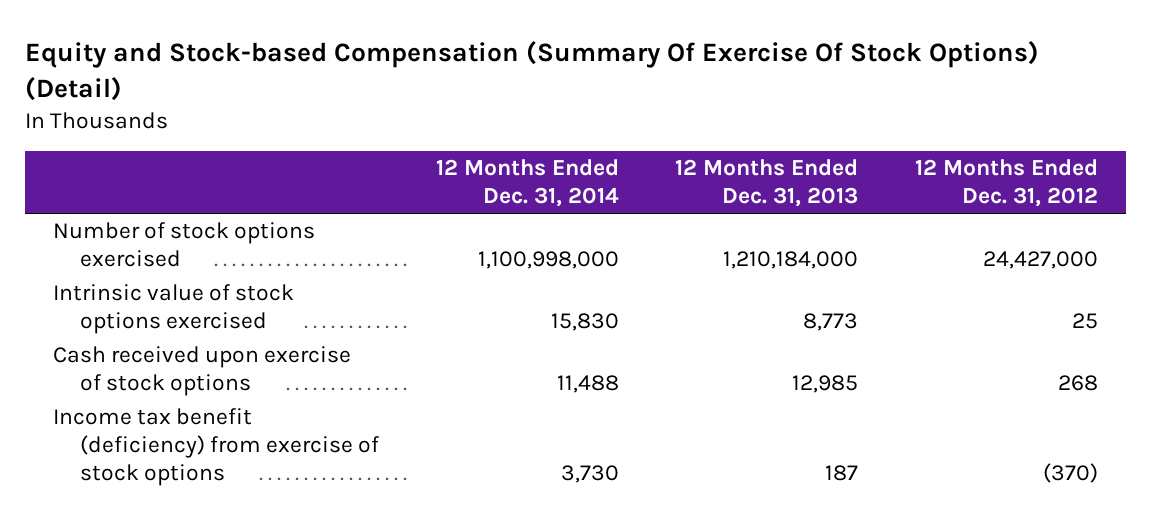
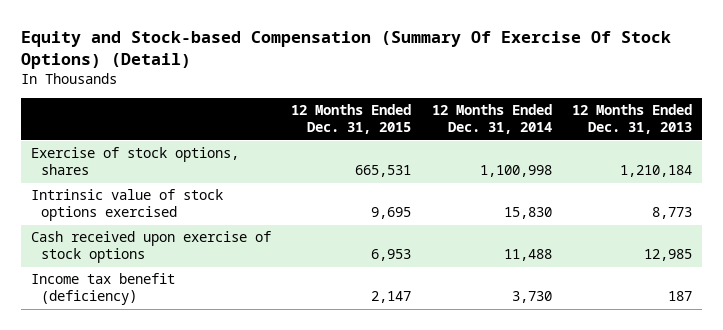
[915,159,1099,208] 12 Months Ended Dec. 31, 2012 -> none
none -> [291,104,412,135] 12 Months Ended Dec. 31, 2015
[53,222,316,268] Number of stock options exercised -> none
none -> [30,147,239,176] Exercise of stock options, shares
[53,408,380,487] Income tax benefit (deficiency) from exercise of stock options -> [30,273,175,306] Income tax benefit (deficiency)

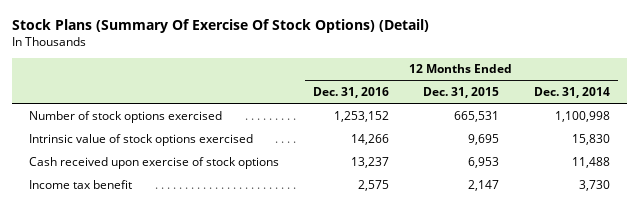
[20,30,671,69] Equity and Stock-based Compensation (Summary Of Exercise Of Stock Options) (Detail) -> [12,19,430,34] Stock Plans (Summary Of Exercise Of Stock Options) (Detail)
[571,104,692,135] 12 Months Ended Dec. 31, 2013 -> none
none -> [313,87,390,99] Dec. 31, 2016
[30,147,239,176] Exercise of stock options, shares -> [29,110,223,123] Number of stock options exercised
[30,273,175,306] Income tax benefit (deficiency) -> [29,179,133,189] Income tax benefit

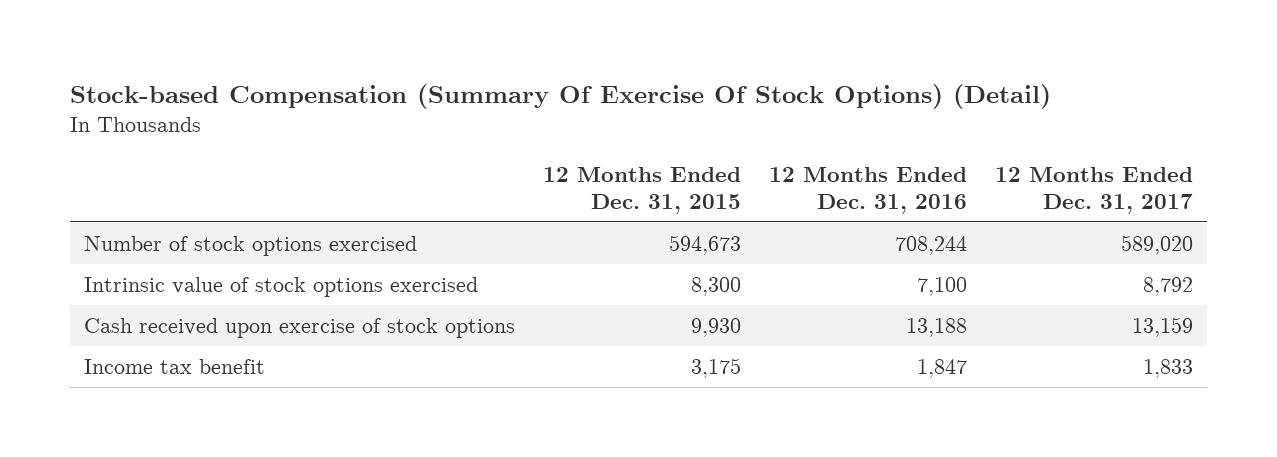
[12,19,430,34] Stock Plans (Summary Of Exercise Of Stock Options) (Detail) -> [69,84,1051,110] Stock-based Compensation (Summary Of Exercise Of Stock Options) (Detail)
[533,87,610,99] Dec. 31, 2014 -> none
none -> [995,167,1194,214] 12 Months Ended Dec. 31, 2017
[334,110,390,122] 1,253,152 -> [895,235,968,255] 708,244
[454,110,500,122] 665,531 -> [668,234,741,255] 594,673
[351,133,390,145] 14,266 -> [917,276,968,296] 7,100
[468,133,500,145] 9,695 -> [690,276,741,296] 8,300
[351,156,390,168] 13,237 -> [906,317,968,337] 13,188
[468,156,500,168] 6,953 -> [690,317,741,337] 9,930
[358,179,390,191] 2,575 -> [917,358,968,378] 1,847
[468,179,500,191] 2,147 -> [690,357,741,378] 3,175

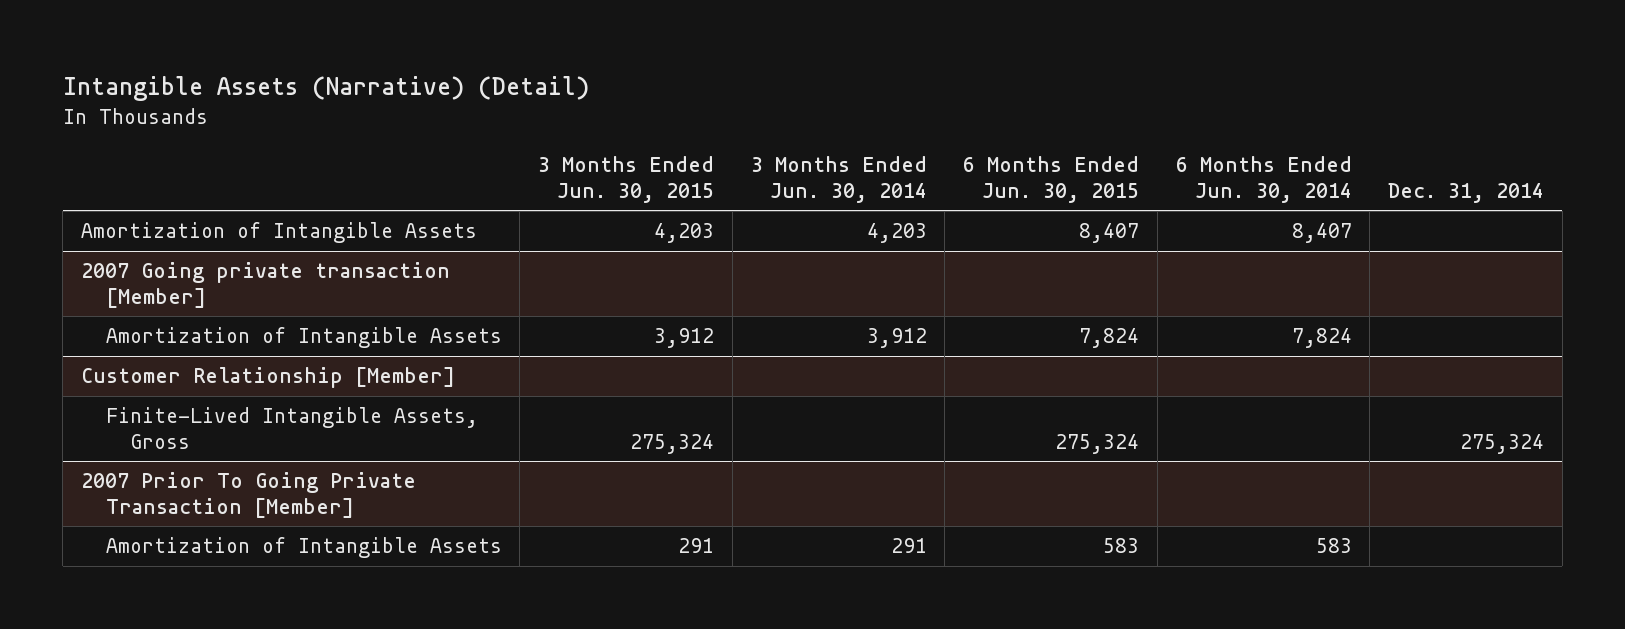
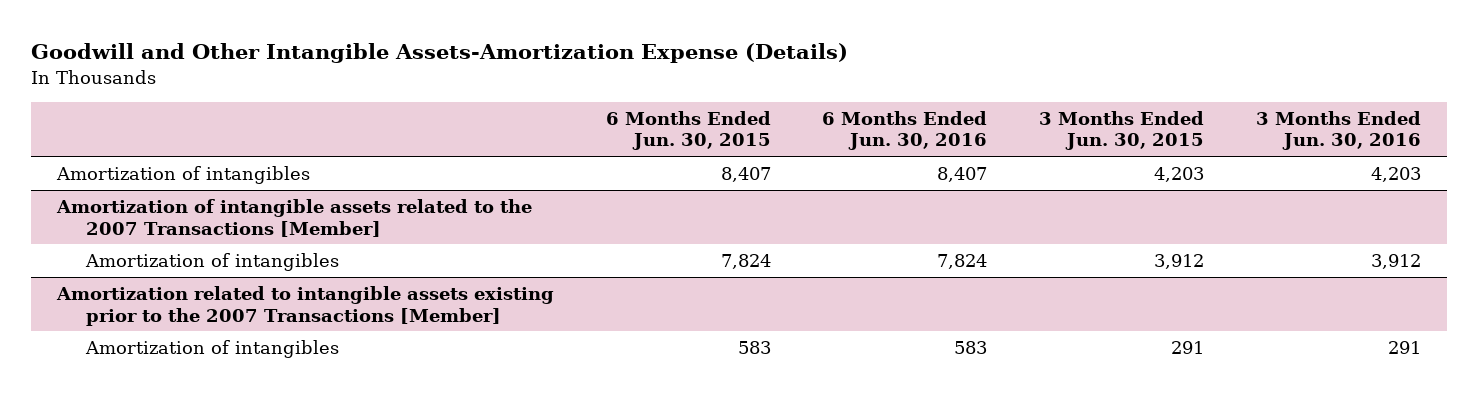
[62,76,589,102] Intangible Assets (Narrative) (Detail) -> [30,43,848,64] Goodwill and Other Intangible Assets-Amortization Expense (Details)
[750,156,927,203] 3 Months Ended Jun. 30, 2014 -> none
[1175,156,1352,203] 6 Months Ended Jun. 30, 2014 -> none
[1388,182,1545,203] Dec. 31, 2014 -> none
none -> [822,110,988,151] 6 Months Ended Jun. 30, 2016
none -> [1255,110,1421,151] 3 Months Ended Jun. 30, 2016
[80,367,455,389] Customer Relationship [Member] -> none
[105,407,478,449] Finite-Lived Intangible Assets, Gross -> none
[80,222,477,244] Amortization of Intangible Assets -> [55,166,310,185] Amortization of intangibles
[80,262,450,308] 2007 Going private transaction [Member] -> [55,199,532,237] Amortization of intangible assets related to the 2007 Transactions [Member]
[105,327,502,349] Amortization of Intangible Assets -> [84,253,339,272] Amortization of intangibles
[80,472,416,518] 2007 Prior To Going Private Transaction [Member] -> [55,286,554,326] Amortization related to intangible assets existing prior to the 2007 Transactions [Member]
[105,537,502,559] Amortization of Intangible Assets -> [84,340,339,359] Amortization of intangibles

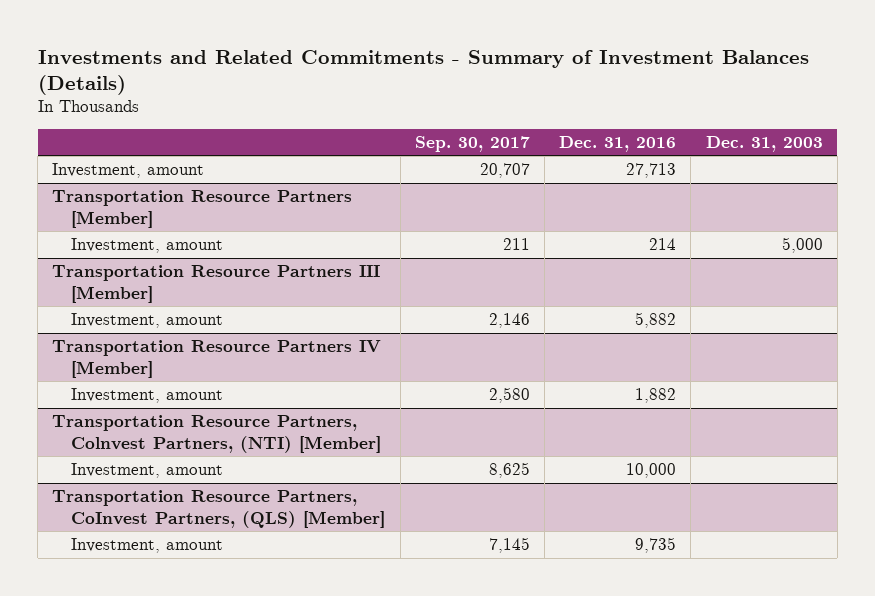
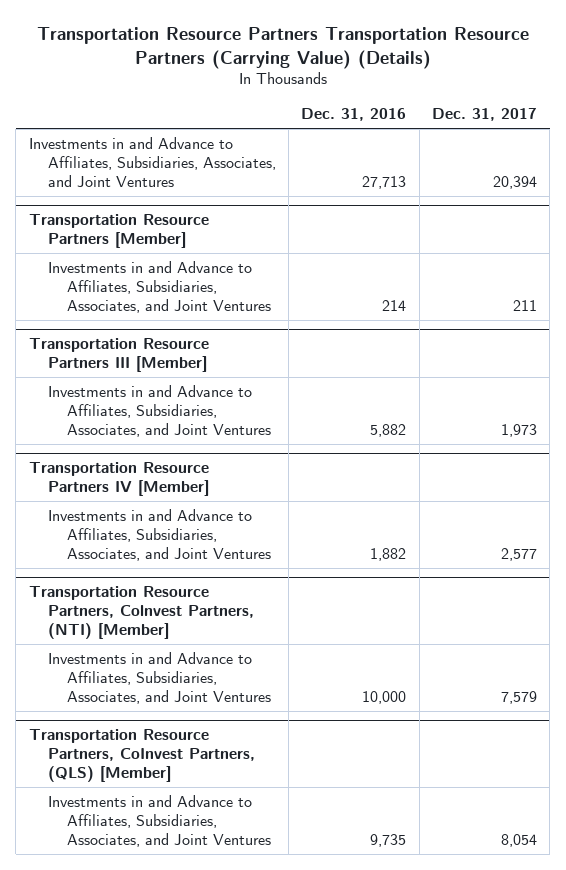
[37,49,809,95] Investments and Related Commitments - Summary of Investment Balances (Details) -> [36,26,529,69] Transportation Resource Partners Transportation Resource Partners (Carrying Value) (Details)
[414,135,530,152] Sep. 30, 2017 -> none
[705,135,823,152] Dec. 31, 2003 -> none
none -> [431,108,537,122] Dec. 31, 2017
[52,163,205,179] Investment, amount -> [28,136,276,187] Investments in and Advance to Affiliates, Subsidiaries, Associates, and Joint Ventures
[71,238,224,254] Investment, amount -> [47,260,272,313] Investments in and Advance to Affiliates, Subsidiaries, Associates, and Joint Ventures
[71,313,224,329] Investment, amount -> [47,384,272,437] Investments in and Advance to Affiliates, Subsidiaries, Associates, and Joint Ventures
[71,388,224,404] Investment, amount -> [47,508,272,561] Investments in and Advance to Affiliates, Subsidiaries, Associates, and Joint Ventures
[71,463,224,479] Investment, amount -> [47,651,272,704] Investments in and Advance to Affiliates, Subsidiaries, Associates, and Joint Ventures
[71,538,224,554] Investment, amount -> [47,794,272,847] Investments in and Advance to Affiliates, Subsidiaries, Associates, and Joint Ventures

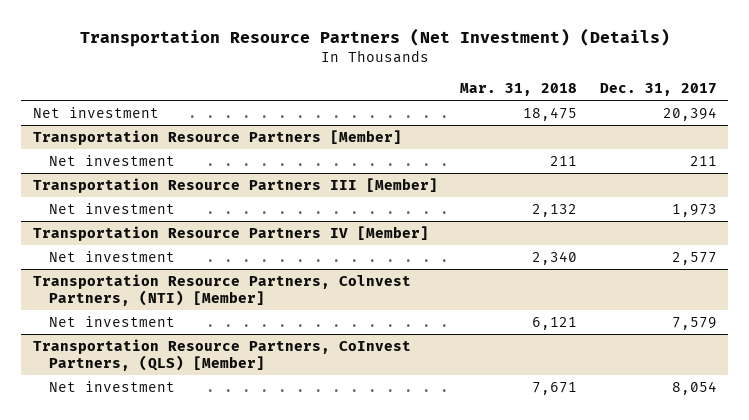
[36,26,529,69] Transportation Resource Partners Transportation Resource Partners (Carrying Value) (Details) -> [79,27,670,47] Transportation Resource Partners (Net Investment) (Details)
[301,108,407,122] Dec. 31, 2016 -> none
none -> [460,82,578,96] Mar. 31, 2018
[28,136,276,187] Investments in and Advance to Affiliates, Subsidiaries, Associates, and Joint Ventures -> [32,107,159,119] Net investment
[47,260,272,313] Investments in and Advance to Affiliates, Subsidiaries, Associates, and Joint Ventures -> [48,155,175,167] Net investment
[47,384,272,437] Investments in and Advance to Affiliates, Subsidiaries, Associates, and Joint Ventures -> [48,203,175,215] Net investment
[47,508,272,561] Investments in and Advance to Affiliates, Subsidiaries, Associates, and Joint Ventures -> [48,251,175,263] Net investment
[47,651,272,704] Investments in and Advance to Affiliates, Subsidiaries, Associates, and Joint Ventures -> [48,316,175,328] Net investment
[47,794,272,847] Investments in and Advance to Affiliates, Subsidiaries, Associates, and Joint Ventures -> [48,381,175,393] Net investment

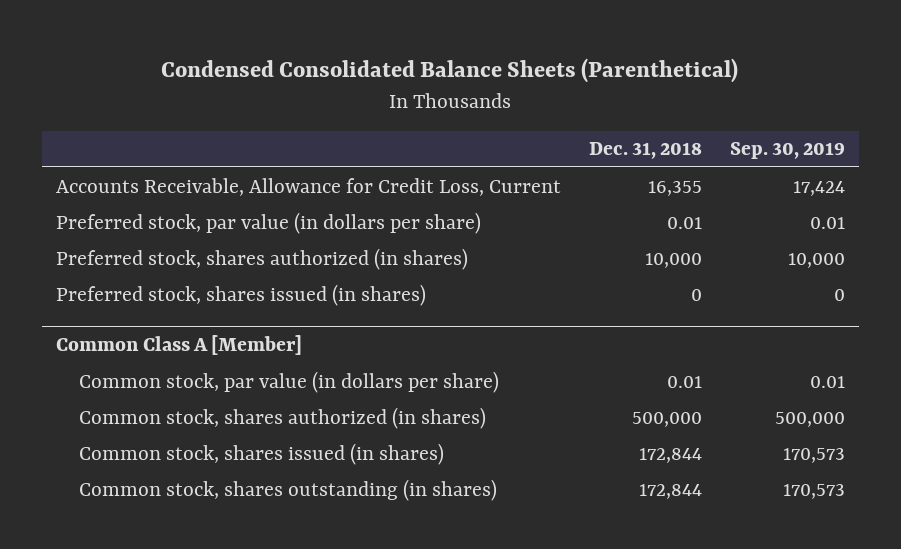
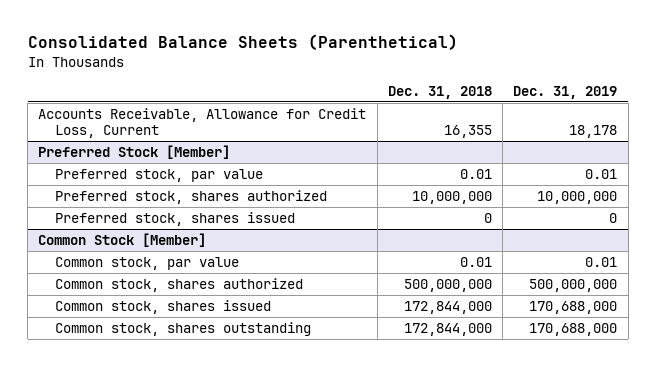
[161,58,739,84] Condensed Consolidated Balance Sheets (Parenthetical) -> [27,34,458,51] Consolidated Balance Sheets (Parenthetical)
[729,142,845,160] Sep. 30, 2019 -> none
none -> [513,85,618,99] Dec. 31, 2019
none -> [38,144,231,159] Preferred Stock [Member]
[55,211,481,234] Preferred stock, par value (in dollars per share) -> [54,168,263,182] Preferred stock, par value
[55,247,468,270] Preferred stock, shares authorized (in shares) -> [54,189,327,204] Preferred stock, shares authorized
[644,252,702,268] 10,000 -> [411,190,492,204] 10,000,000
[55,283,426,306] Preferred stock, shares issued (in shares) -> [54,211,295,226] Preferred stock, shares issued
[55,334,302,355] Common Class A [Member] -> [38,232,207,247] Common Stock [Member]
[78,370,499,393] Common stock, par value (in dollars per share) -> [54,256,239,270] Common stock, par value
[78,406,486,429] Common stock, shares authorized (in shares) -> [54,277,303,292] Common stock, shares authorized
[631,411,702,427] 500,000 -> [403,278,492,292] 500,000,000
[78,442,444,465] Common stock, shares issued (in shares) -> [54,299,271,314] Common stock, shares issued
[638,447,702,463] 172,844 -> [403,300,492,314] 172,844,000
[78,478,497,501] Common stock, shares outstanding (in shares) -> [54,321,311,336] Common stock, shares outstanding
[638,483,702,499] 172,844 -> [403,322,492,336] 172,844,000

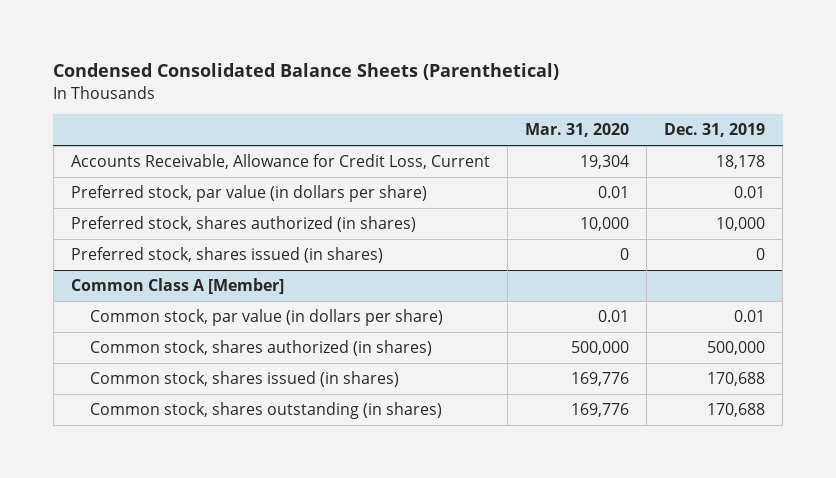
[27,34,458,51] Consolidated Balance Sheets (Parenthetical) -> [53,63,560,81] Condensed Consolidated Balance Sheets (Parenthetical)
[387,85,492,99] Dec. 31, 2018 -> none
none -> [525,123,630,138] Mar. 31, 2020
[38,144,231,159] Preferred Stock [Member] -> none
[54,168,263,182] Preferred stock, par value -> [70,185,427,203] Preferred stock, par value (in dollars per share)
[54,189,327,204] Preferred stock, shares authorized -> [70,216,416,233] Preferred stock, shares authorized (in shares)
[537,190,618,204] 10,000,000 -> [716,217,766,232] 10,000
[54,211,295,226] Preferred stock, shares issued -> [70,247,383,264] Preferred stock, shares issued (in shares)
[38,232,207,247] Common Stock [Member] -> [70,278,284,295] Common Class A [Member]
[54,256,239,270] Common stock, par value -> [89,309,443,327] Common stock, par value (in dollars per share)
[54,277,303,292] Common stock, shares authorized -> [89,340,432,357] Common stock, shares authorized (in shares)
[529,278,618,292] 500,000,000 -> [707,341,766,356] 500,000
[54,299,271,314] Common stock, shares issued -> [89,371,399,388] Common stock, shares issued (in shares)
[529,300,618,314] 170,688,000 -> [707,372,766,387] 170,688
[54,321,311,336] Common stock, shares outstanding -> [89,402,442,420] Common stock, shares outstanding (in shares)
[529,322,618,336] 170,688,000 -> [707,403,766,418] 170,688

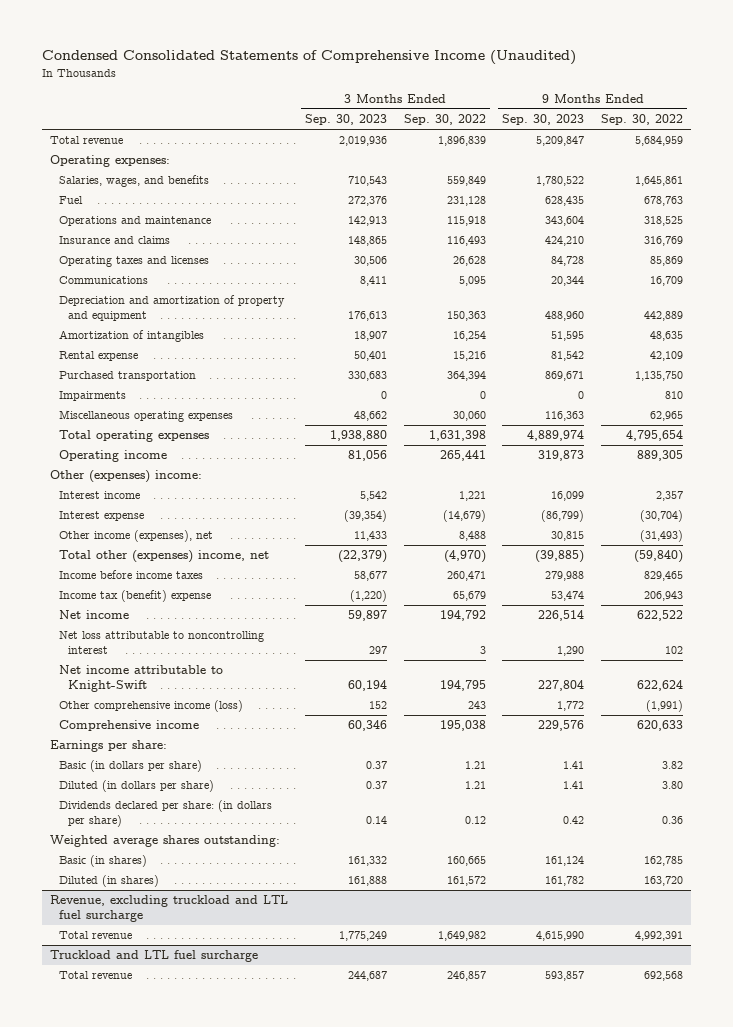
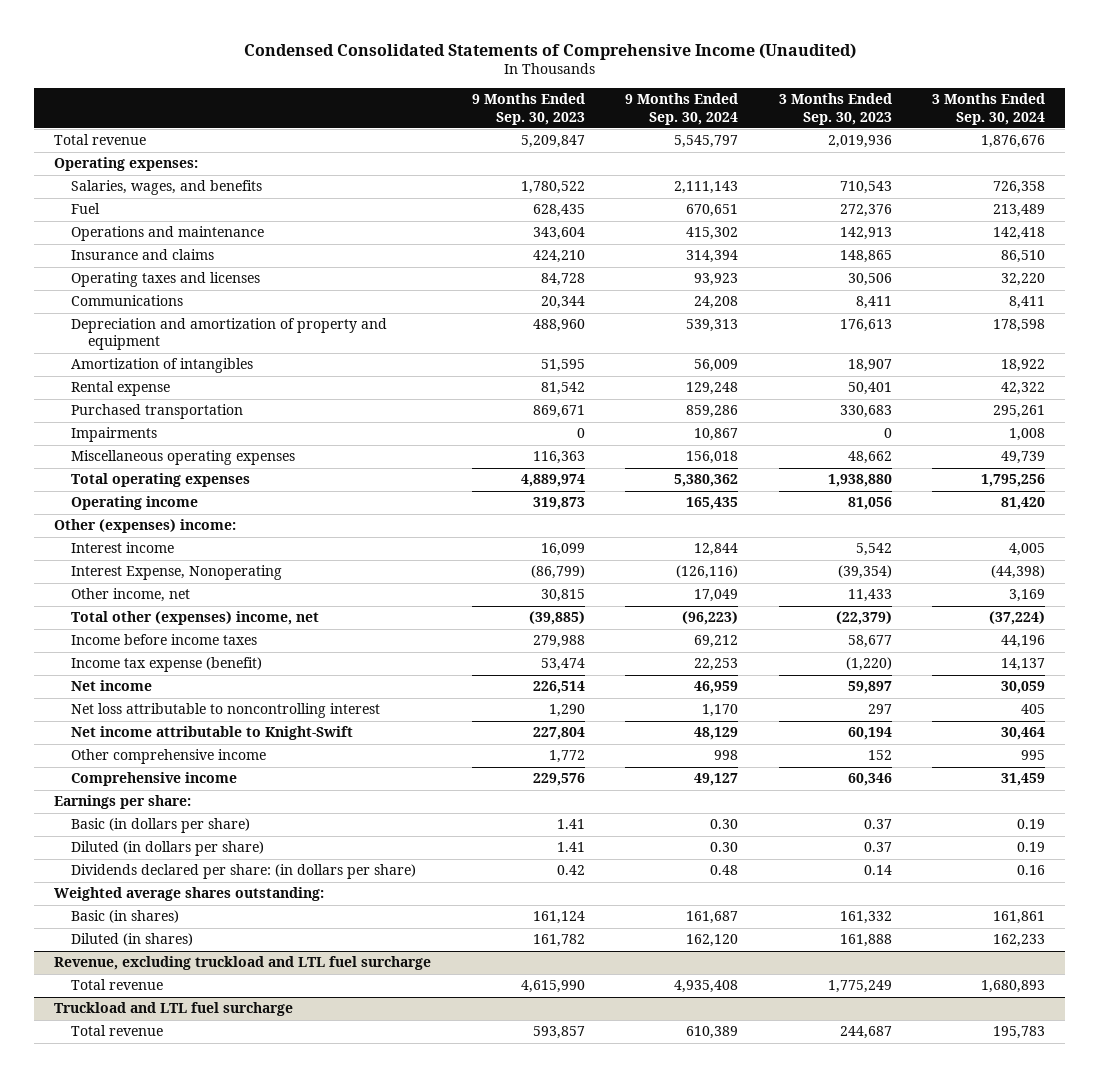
[403,114,486,126] Sep. 30, 2022 -> none
[601,114,684,126] Sep. 30, 2022 -> none
none -> [625,93,739,125] 9 Months Ended Sep. 30, 2024
none -> [932,93,1046,125] 3 Months Ended Sep. 30, 2024
[59,511,145,522] Interest expense -> [71,565,283,581] Interest Expense, Nonoperating
[59,530,214,543] Other income (expenses), net -> [71,588,191,603] Other income, net
[59,590,212,603] Income tax (benefit) expense -> [71,657,263,673] Income tax expense (benefit)
[59,700,244,713] Other comprehensive income (loss) -> [71,749,267,765] Other comprehensive income

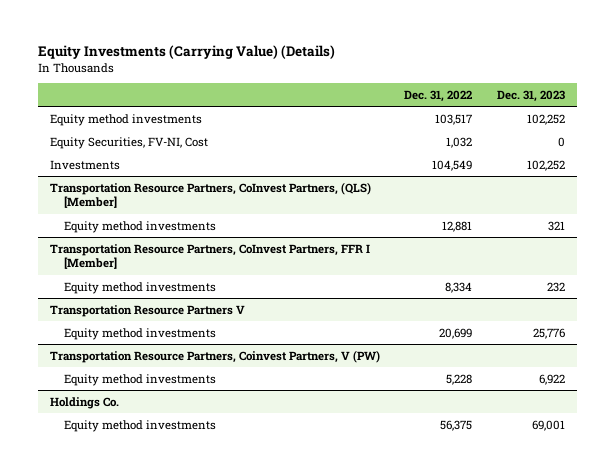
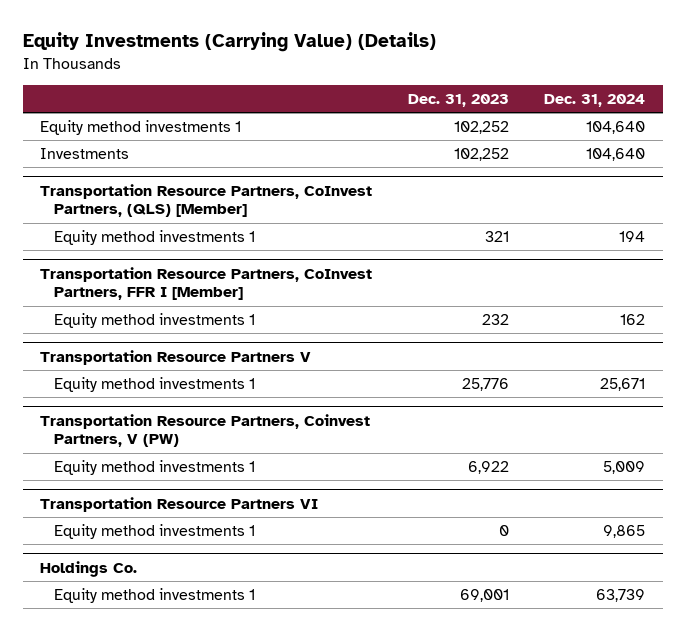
[404,89,473,102] Dec. 31, 2022 -> none
none -> [544,94,646,108] Dec. 31, 2024
[50,136,209,149] Equity Securities, FV-NI, Cost -> none
[50,113,203,126] Equity method investments -> [40,120,242,136] Equity method investments 1
[64,220,217,233] Equity method investments -> [54,230,256,246] Equity method investments 1
[64,281,217,294] Equity method investments -> [54,313,256,329] Equity method investments 1
[64,327,217,340] Equity method investments -> [54,377,256,393] Equity method investments 1
[64,373,217,386] Equity method investments -> [54,460,256,476] Equity method investments 1
none -> [40,496,319,512] Transportation Resource Partners VI
none -> [54,524,256,540] Equity method investments 1
[64,419,217,432] Equity method investments -> [54,588,256,604] Equity method investments 1

